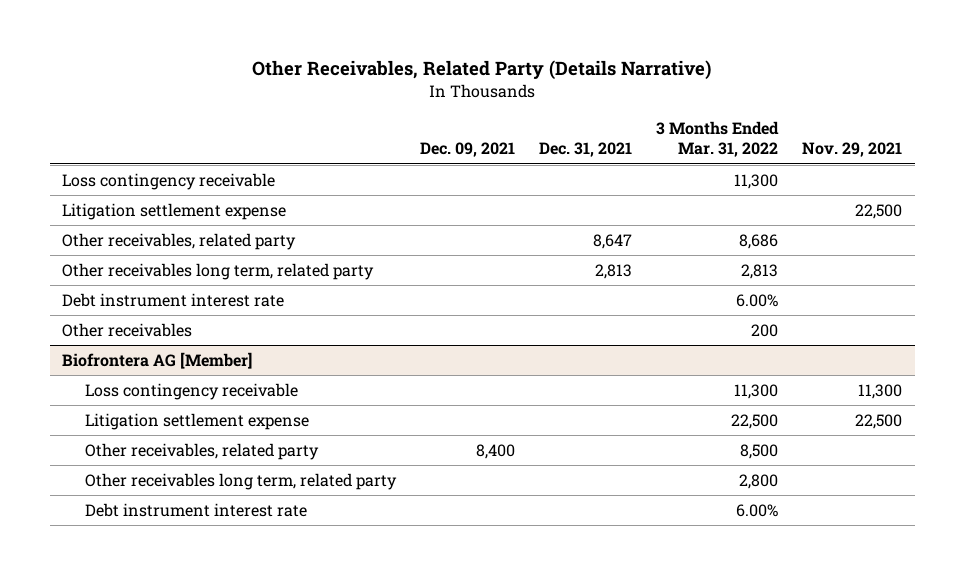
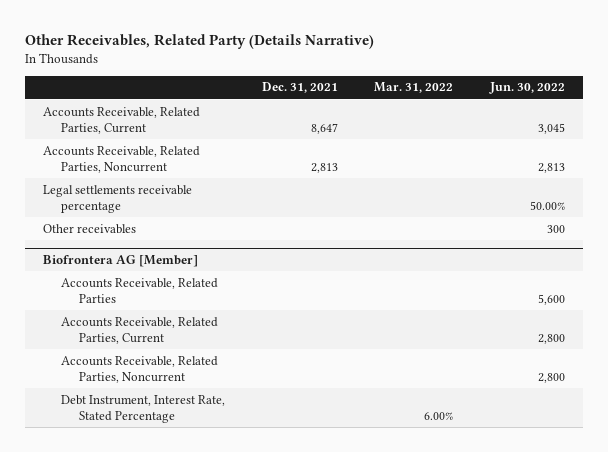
[420,142,516,158] Dec. 09, 2021 -> none
[656,121,780,158] 3 Months Ended Mar. 31, 2022 -> none
[802,142,903,158] Nov. 29, 2021 -> none
none -> [374,82,454,94] Mar. 31, 2022
none -> [488,82,565,95] Jun. 30, 2022
[62,172,276,190] Loss contingency receivable -> none
[62,202,287,220] Litigation settlement expense -> none
[62,292,285,307] Debt instrument interest rate -> none
[62,232,297,250] Other receivables, related party -> [43,106,201,134] Accounts Receivable, Related Parties, Current
[62,262,375,280] Other receivables long term, related party -> [43,145,201,173] Accounts Receivable, Related Parties, Noncurrent
none -> [43,184,193,213] Legal settlements receivable percentage
[84,382,298,400] Loss contingency receivable -> none
[84,412,309,430] Litigation settlement expense -> none
none -> [61,277,219,303] Accounts Receivable, Related Parties
[84,442,319,460] Other receivables, related party -> [61,316,219,344] Accounts Receivable, Related Parties, Current
[84,472,397,490] Other receivables long term, related party -> [61,355,219,383] Accounts Receivable, Related Parties, Noncurrent
[84,502,307,517] Debt instrument interest rate -> [61,394,226,423] Debt Instrument, Interest Rate, Stated Percentage

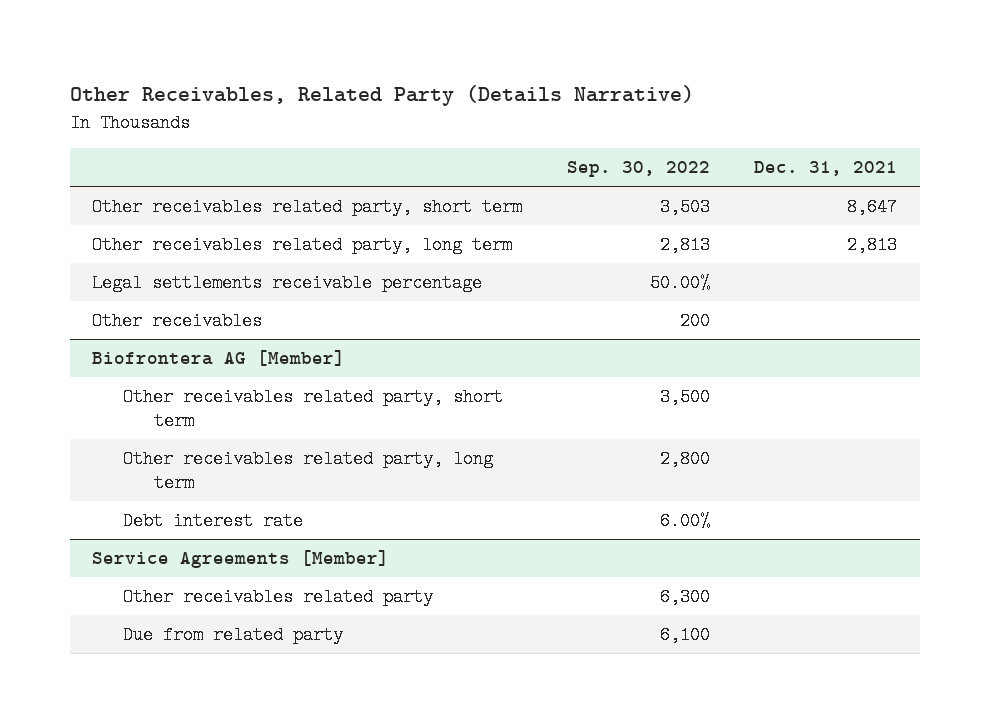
[374,82,454,94] Mar. 31, 2022 -> none
[488,82,565,95] Jun. 30, 2022 -> none
none -> [566,161,710,178] Sep. 30, 2022
[43,106,201,134] Accounts Receivable, Related Parties, Current -> [91,198,522,217] Other receivables related party, short term
[43,145,201,173] Accounts Receivable, Related Parties, Noncurrent -> [91,236,512,255] Other receivables related party, long term
[61,277,219,303] Accounts Receivable, Related Parties -> none
[61,316,219,344] Accounts Receivable, Related Parties, Current -> [123,388,504,431] Other receivables related party, short term
[61,355,219,383] Accounts Receivable, Related Parties, Noncurrent -> [123,450,494,493] Other receivables related party, long term
[61,394,226,423] Debt Instrument, Interest Rate, Stated Percentage -> [123,512,304,531] Debt interest rate
none -> [91,550,389,569] Service Agreements [Member]
none -> [123,588,434,607] Other receivables related party
none -> [123,626,344,645] Due from related party

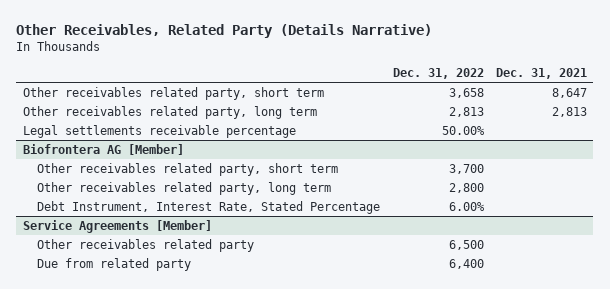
[566,161,710,178] Sep. 30, 2022 -> none
none -> [392,67,484,79] Dec. 31, 2022
[91,312,262,331] Other receivables -> none
[123,512,304,531] Debt interest rate -> [37,200,381,214] Debt Instrument, Interest Rate, Stated Percentage

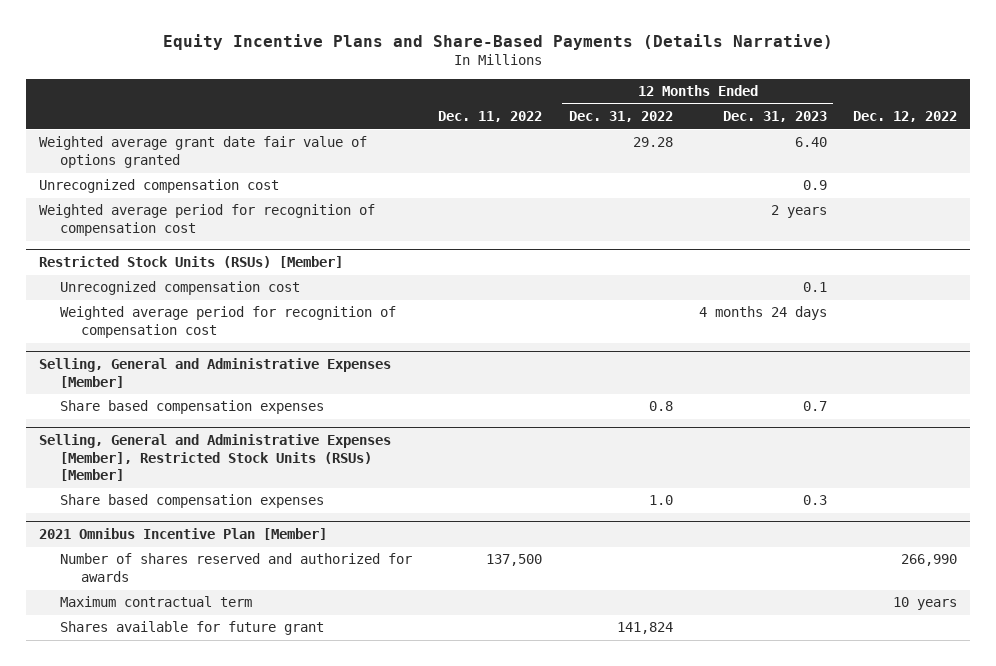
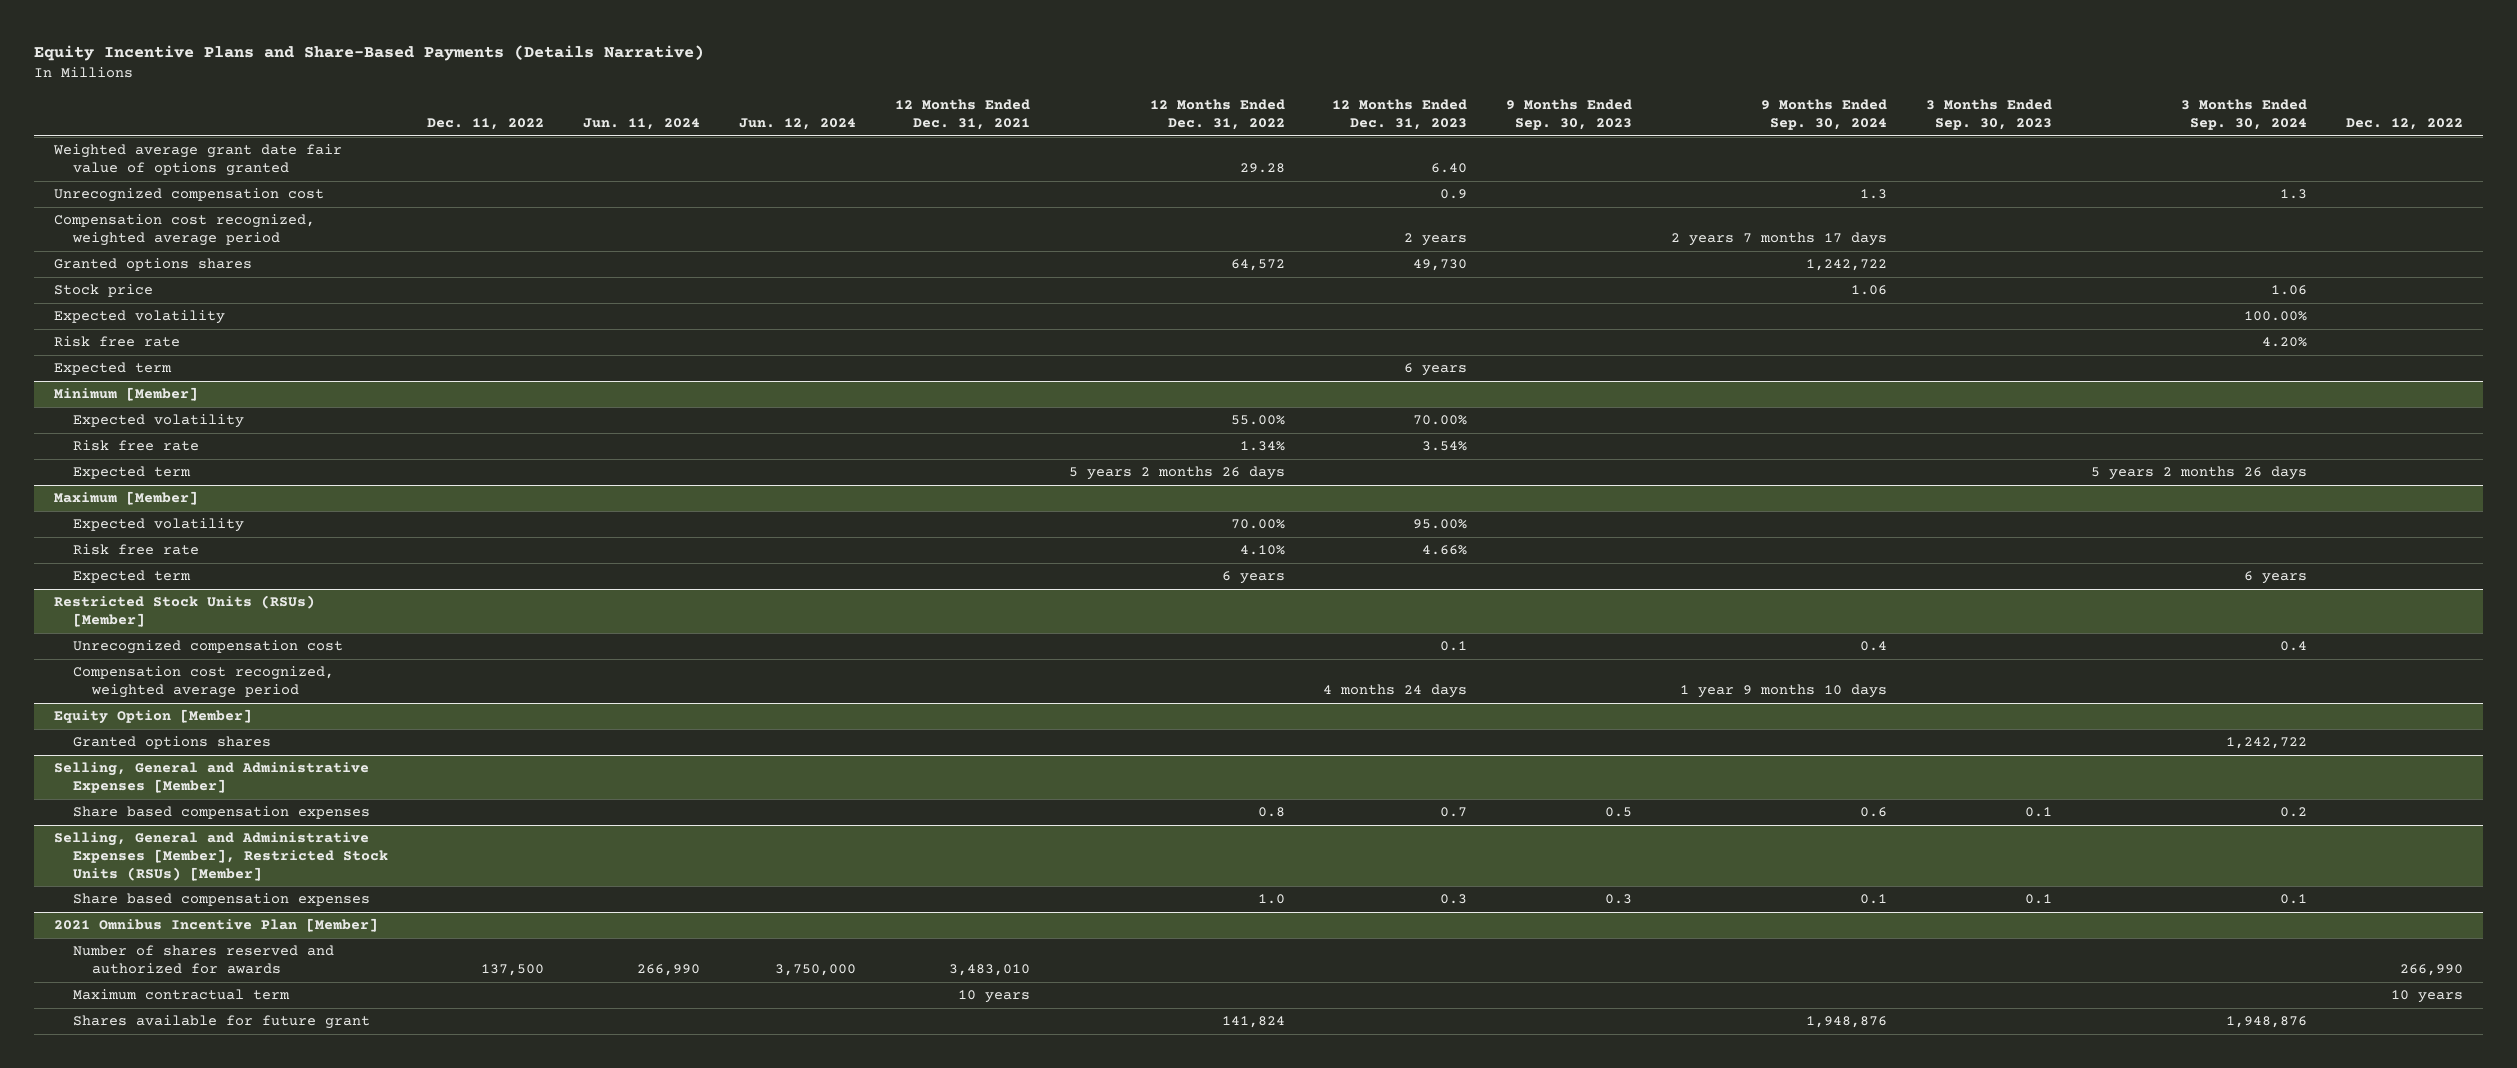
none -> [582,118,700,131] Jun. 11, 2024
none -> [738,118,856,131] Jun. 12, 2024
none -> [894,99,1030,131] 12 Months Ended Dec. 31, 2021
none -> [1506,99,1633,131] 9 Months Ended Sep. 30, 2023
none -> [1761,99,1888,131] 9 Months Ended Sep. 30, 2024
none -> [1926,99,2053,131] 3 Months Ended Sep. 30, 2023
none -> [2181,99,2308,131] 3 Months Ended Sep. 30, 2024
[38,204,375,236] Weighted average period for recognition of compensation cost -> [53,214,315,247] Compensation cost recognized, weighted average period
none -> [53,258,252,272] Granted options shares
none -> [53,284,153,298] Stock price
none -> [53,310,225,325] Expected volatility
none -> [53,336,180,348] Risk free rate
none -> [53,362,172,376] Expected term
none -> [53,387,198,402] Minimum [Member]
none -> [72,414,244,429] Expected volatility
none -> [72,440,199,452] Risk free rate
none -> [72,466,191,480] Expected term
none -> [53,491,198,506] Maximum [Member]
none -> [72,518,244,533] Expected volatility
none -> [72,544,199,556] Risk free rate
none -> [72,570,191,584] Expected term
[60,306,397,338] Weighted average period for recognition of compensation cost -> [72,666,334,699] Compensation cost recognized, weighted average period
none -> [53,709,252,725] Equity Option [Member]
none -> [72,736,271,750] Granted options shares

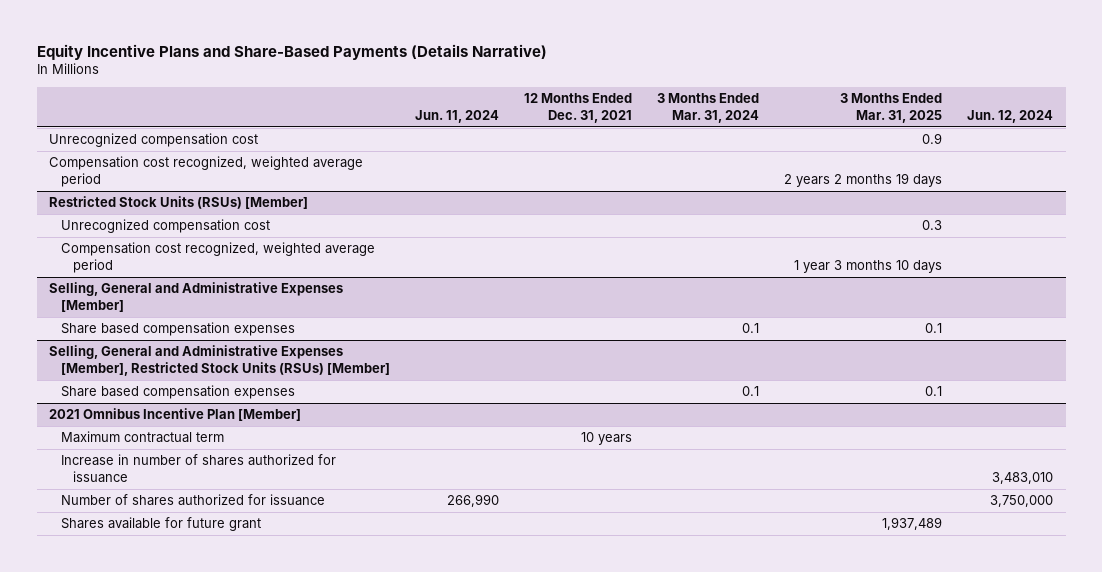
[426,118,544,131] Dec. 11, 2022 -> none
[1149,99,1285,131] 12 Months Ended Dec. 31, 2022 -> none
[1332,99,1468,131] 12 Months Ended Dec. 31, 2023 -> none
[1506,99,1633,131] 9 Months Ended Sep. 30, 2023 -> none
[1761,99,1888,131] 9 Months Ended Sep. 30, 2024 -> none
[1926,99,2053,131] 3 Months Ended Sep. 30, 2023 -> none
[2181,99,2308,131] 3 Months Ended Sep. 30, 2024 -> none
[2346,118,2464,131] Dec. 12, 2022 -> none
none -> [657,93,760,123] 3 Months Ended Mar. 31, 2024
none -> [840,93,943,123] 3 Months Ended Mar. 31, 2025
[52,144,342,177] Weighted average grant date fair value of options granted -> none
[53,258,252,272] Granted options shares -> none
[53,284,153,298] Stock price -> none
[53,310,225,325] Expected volatility -> none
[53,336,180,348] Risk free rate -> none
[53,362,172,376] Expected term -> none
[53,387,198,402] Minimum [Member] -> none
[72,414,244,429] Expected volatility -> none
[72,440,199,452] Risk free rate -> none
[72,466,191,480] Expected term -> none
[53,491,198,506] Maximum [Member] -> none
[72,518,244,533] Expected volatility -> none
[72,544,199,556] Risk free rate -> none
[72,570,191,584] Expected term -> none
[53,709,252,725] Equity Option [Member] -> none
[72,736,271,750] Granted options shares -> none
[72,945,334,975] Number of shares reserved and authorized for awards -> none
none -> [61,454,337,483] Increase in number of shares authorized for issuance
none -> [61,494,326,507] Number of shares authorized for issuance

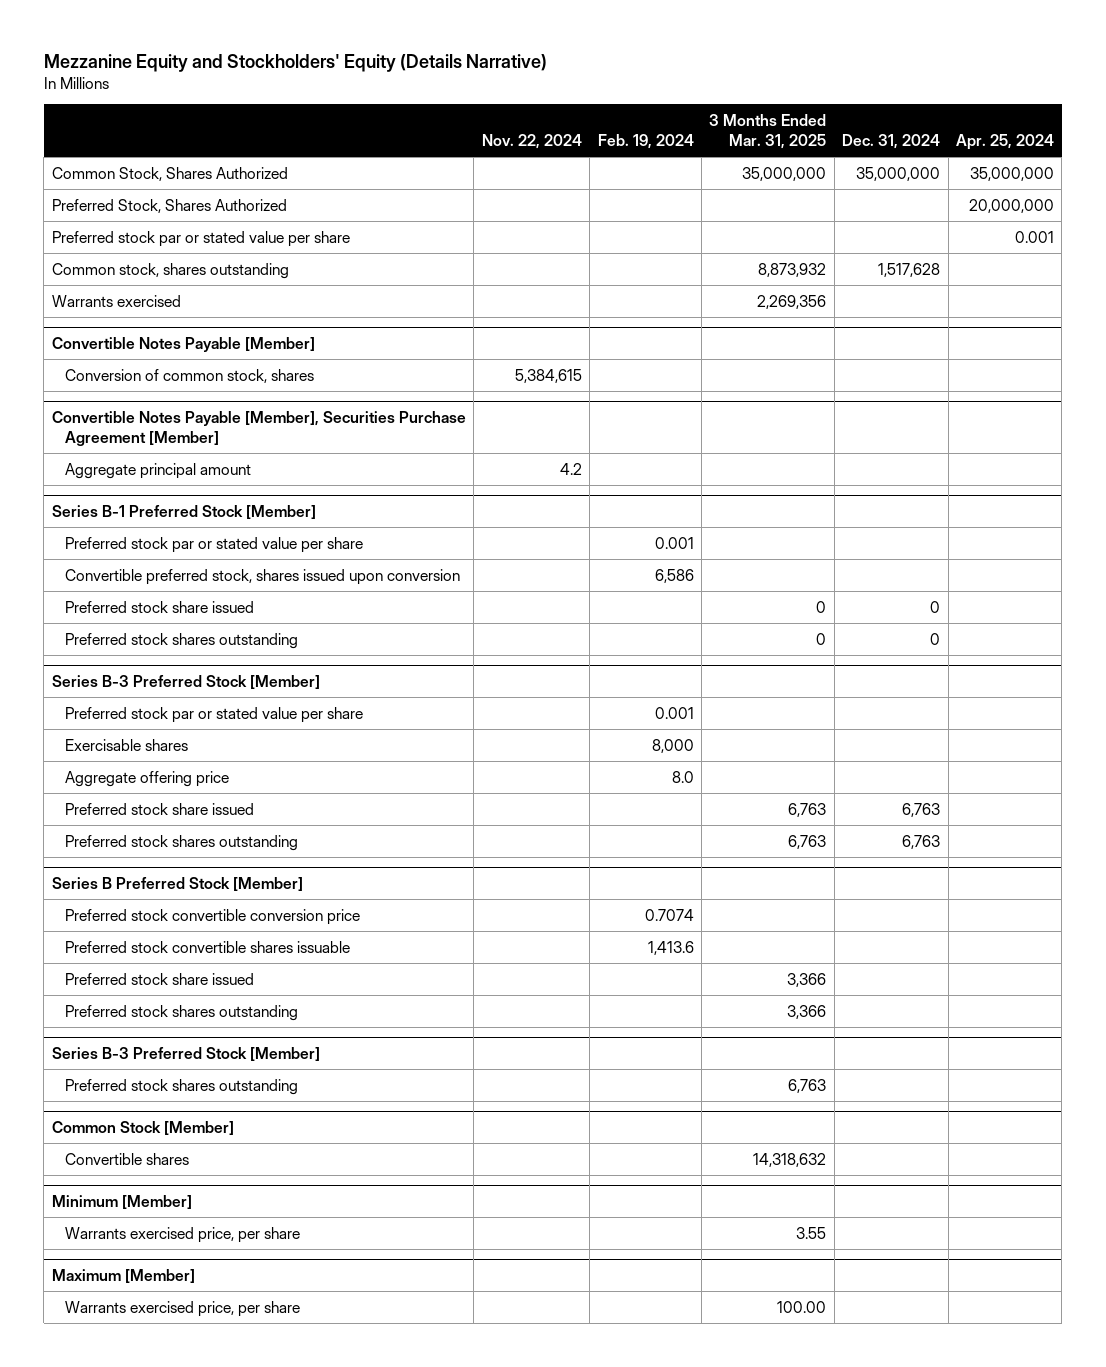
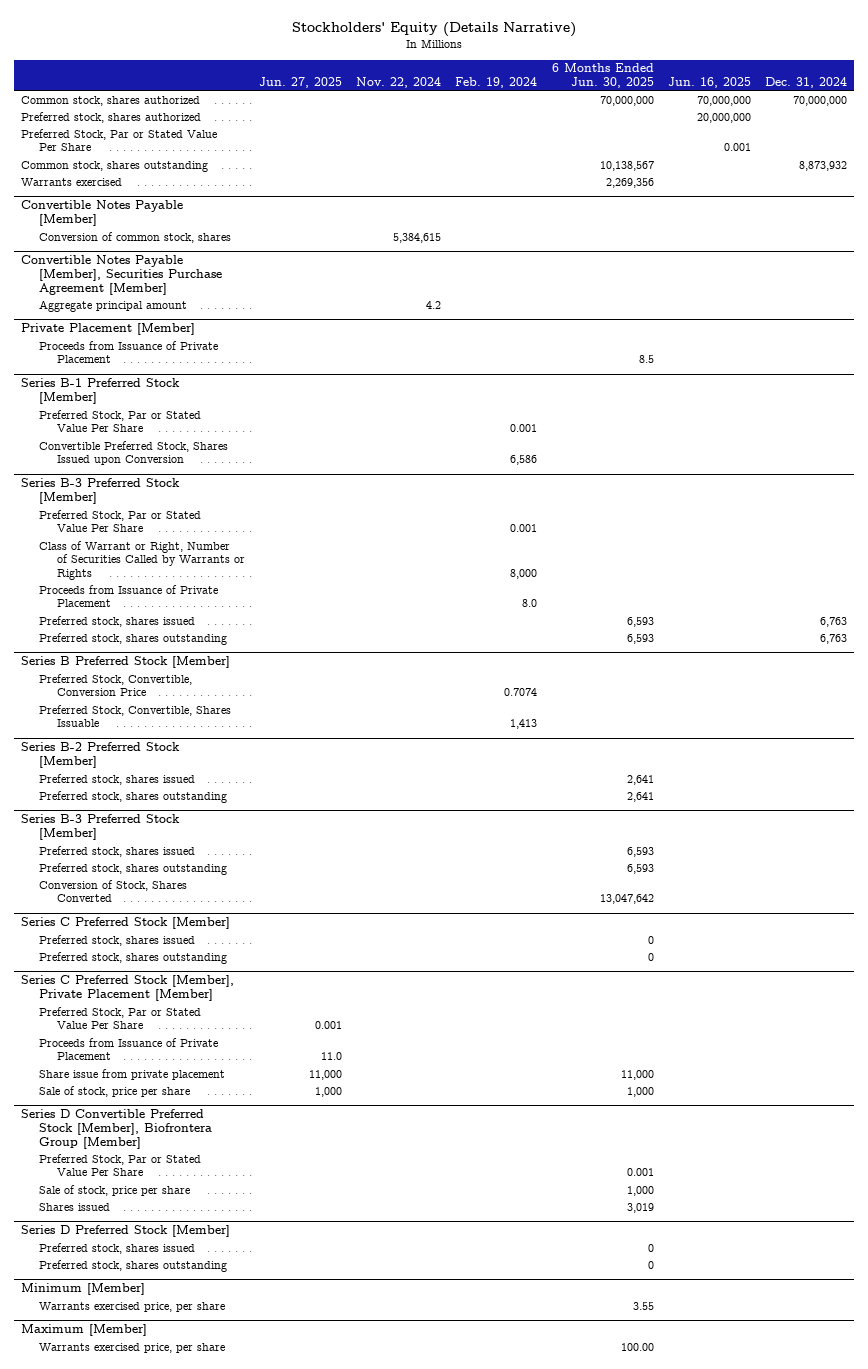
[43,53,547,72] Mezzanine Equity and Stockholders' Equity (Details Narrative) -> [292,22,577,38] Stockholders' Equity (Details Narrative)
[709,113,827,149] 3 Months Ended Mar. 31, 2025 -> none
[956,133,1055,150] Apr. 25, 2024 -> none
none -> [259,76,343,88] Jun. 27, 2025
none -> [551,63,654,88] 6 Months Ended Jun. 30, 2025
none -> [667,76,751,88] Jun. 16, 2025
[51,166,288,181] Common Stock, Shares Authorized -> [21,95,201,106] Common stock, shares authorized
[856,166,941,181] 35,000,000 -> [793,95,848,106] 70,000,000
[51,198,287,213] Preferred Stock, Shares Authorized -> [21,111,202,123] Preferred stock, shares authorized
[51,230,350,247] Preferred stock par or stated value per share -> [21,128,218,152] Preferred Stock, Par or Stated Value Per Share
[878,262,941,277] 1,517,628 -> [799,160,848,171] 8,873,932
none -> [21,323,196,336] Private Placement [Member]
none -> [38,340,218,364] Proceeds from Issuance of Private Placement
[64,600,254,613] Preferred stock share issued -> none
[64,632,298,649] Preferred stock shares outstanding -> none
[64,536,363,553] Preferred stock par or stated value per share -> [38,409,201,433] Preferred Stock, Par or Stated Value Per Share
[64,568,460,585] Convertible preferred stock, shares issued upon conversion -> [38,440,228,466] Convertible Preferred Stock, Shares Issued upon Conversion
[64,706,363,723] Preferred stock par or stated value per share -> [38,509,201,533] Preferred Stock, Par or Stated Value Per Share
[64,738,188,751] Exercisable shares -> [38,540,245,580] Class of Warrant or Right, Number of Securities Called by Warrants or Rights
[64,770,229,787] Aggregate offering price -> [38,584,218,608] Proceeds from Issuance of Private Placement
[64,802,254,815] Preferred stock share issued -> [38,615,195,627] Preferred stock, shares issued
[64,834,298,851] Preferred stock shares outstanding -> [38,632,227,645] Preferred stock, shares outstanding
[64,972,254,985] Preferred stock share issued -> none
[64,1004,298,1021] Preferred stock shares outstanding -> none
[64,908,360,925] Preferred stock convertible conversion price -> [38,673,192,697] Preferred Stock, Convertible, Conversion Price
[64,940,350,953] Preferred stock convertible shares issuable -> [38,704,231,728] Preferred Stock, Convertible, Shares Issuable
[647,940,694,955] 1,413.6 -> [510,719,538,730] 1,413
none -> [21,742,181,769] Series B-2 Preferred Stock [Member]
none -> [38,773,195,785] Preferred stock, shares issued
none -> [38,790,227,803] Preferred stock, shares outstanding
[51,1120,234,1135] Common Stock [Member] -> none
[64,1152,189,1165] Convertible shares -> none
none -> [38,845,195,857] Preferred stock, shares issued
[64,1078,298,1095] Preferred stock shares outstanding -> [38,862,227,875] Preferred stock, shares outstanding
none -> [38,879,187,903] Conversion of Stock, Shares Converted
none -> [21,917,231,930] Series C Preferred Stock [Member]
none -> [38,934,195,946] Preferred stock, shares issued
none -> [38,951,227,964] Preferred stock, shares outstanding
none -> [21,975,235,1002] Series C Preferred Stock [Member], Private Placement [Member]
none -> [38,1006,201,1030] Preferred Stock, Par or Stated Value Per Share
none -> [38,1037,218,1061] Proceeds from Issuance of Private Placement
none -> [38,1068,225,1080] Share issue from private placement
none -> [38,1085,190,1097] Sale of stock, price per share
none -> [21,1109,212,1149] Series D Convertible Preferred Stock [Member], Biofrontera Group [Member]
none -> [38,1153,201,1177] Preferred Stock, Par or Stated Value Per Share
none -> [38,1184,190,1196] Sale of stock, price per share
none -> [38,1202,110,1211] Shares issued
none -> [21,1225,231,1238] Series D Preferred Stock [Member]
none -> [38,1242,195,1254] Preferred stock, shares issued
none -> [38,1259,227,1272] Preferred stock, shares outstanding

